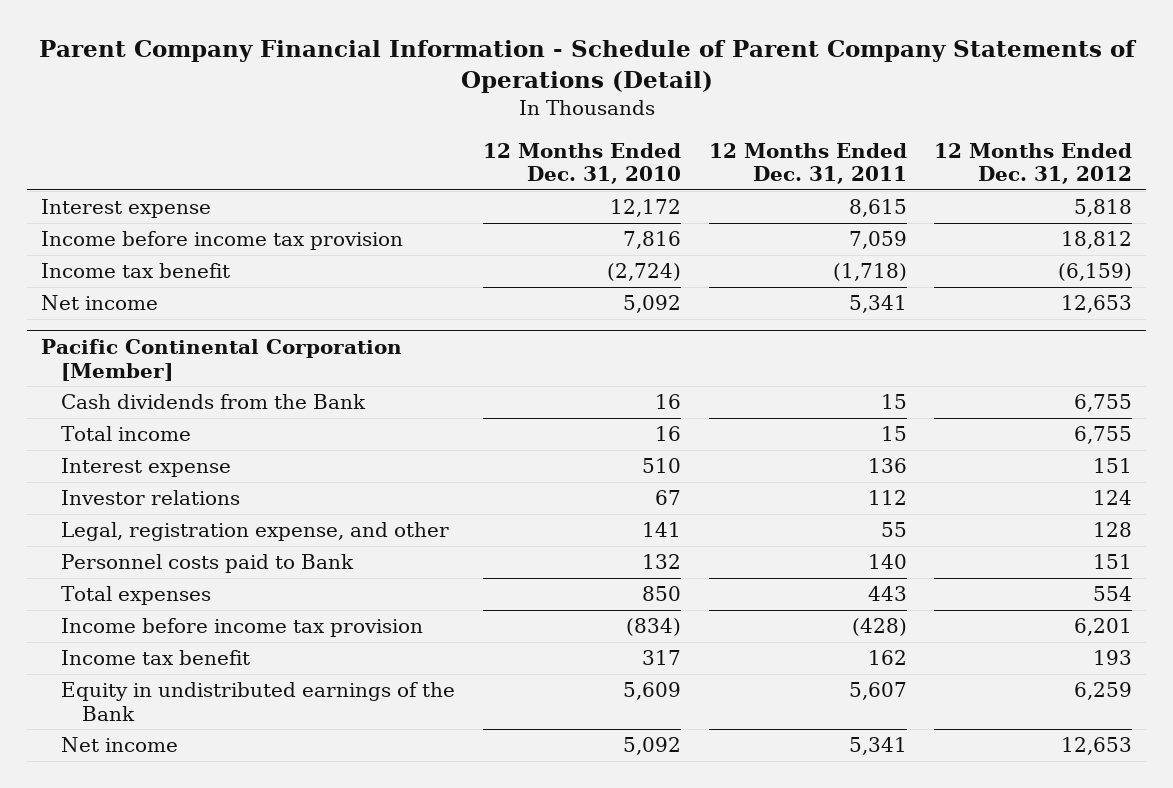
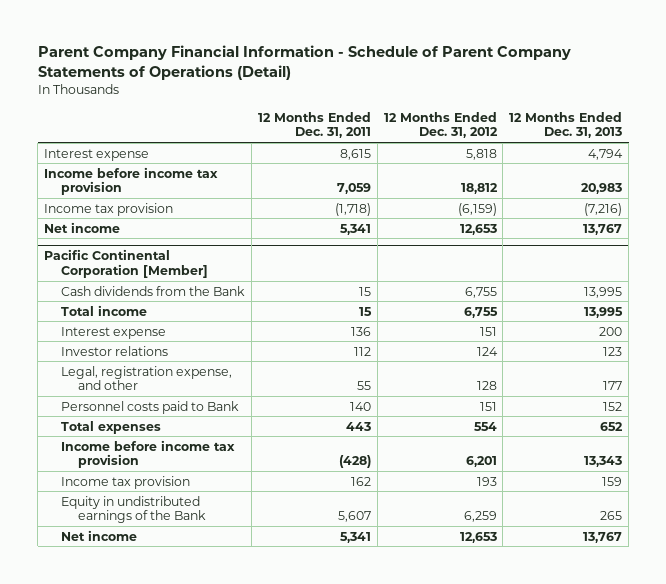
[482,142,681,185] 12 Months Ended Dec. 31, 2010 -> none
none -> [509,111,623,139] 12 Months Ended Dec. 31, 2013
[40,263,230,279] Income tax benefit -> [43,202,173,216] Income tax provision
[61,650,251,666] Income tax benefit -> [60,475,190,489] Income tax provision

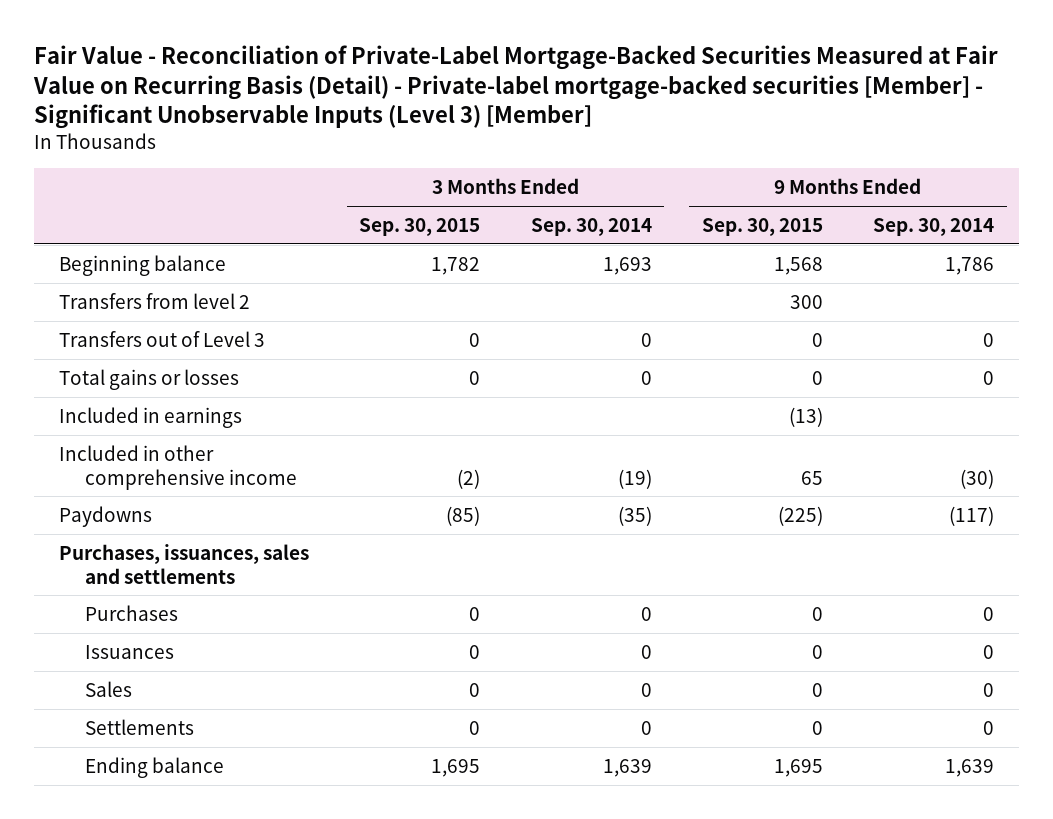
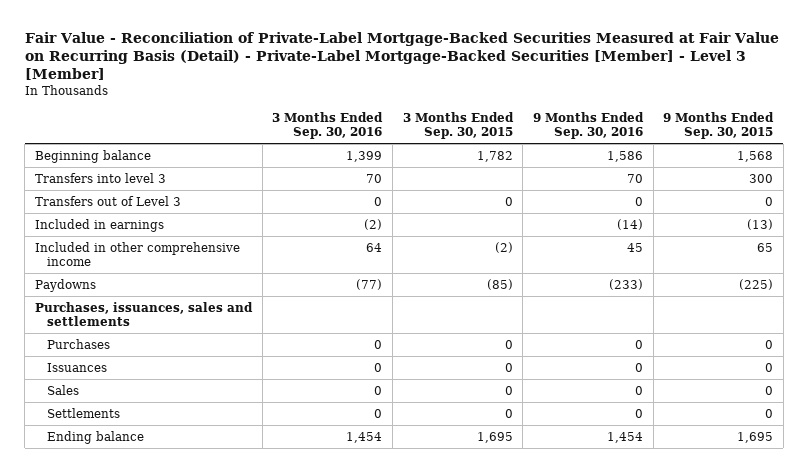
[33,44,999,130] Fair Value - Reconciliation of Private-Label Mortgage-Backed Securities Measured at Fair Value on Recurring Basis (Detail) - Private-label mortgage-backed securities [Member] - Significant Unobservable Inputs (Level 3) [Member] -> [24,31,779,81] Fair Value - Reconciliation of Private-Label Mortgage-Backed Securities Measured at Fair Value on Recurring Basis (Detail) - Private-Label Mortgage-Backed Securities [Member] - Level 3 [Member]
[530,217,652,236] Sep. 30, 2014 -> none
[873,217,995,236] Sep. 30, 2014 -> none
none -> [272,112,384,140] 3 Months Ended Sep. 30, 2016
none -> [532,112,644,140] 9 Months Ended Sep. 30, 2016
[59,292,251,309] Transfers from level 2 -> [34,172,166,183] Transfers into level 3
[59,368,240,390] Total gains or losses -> none

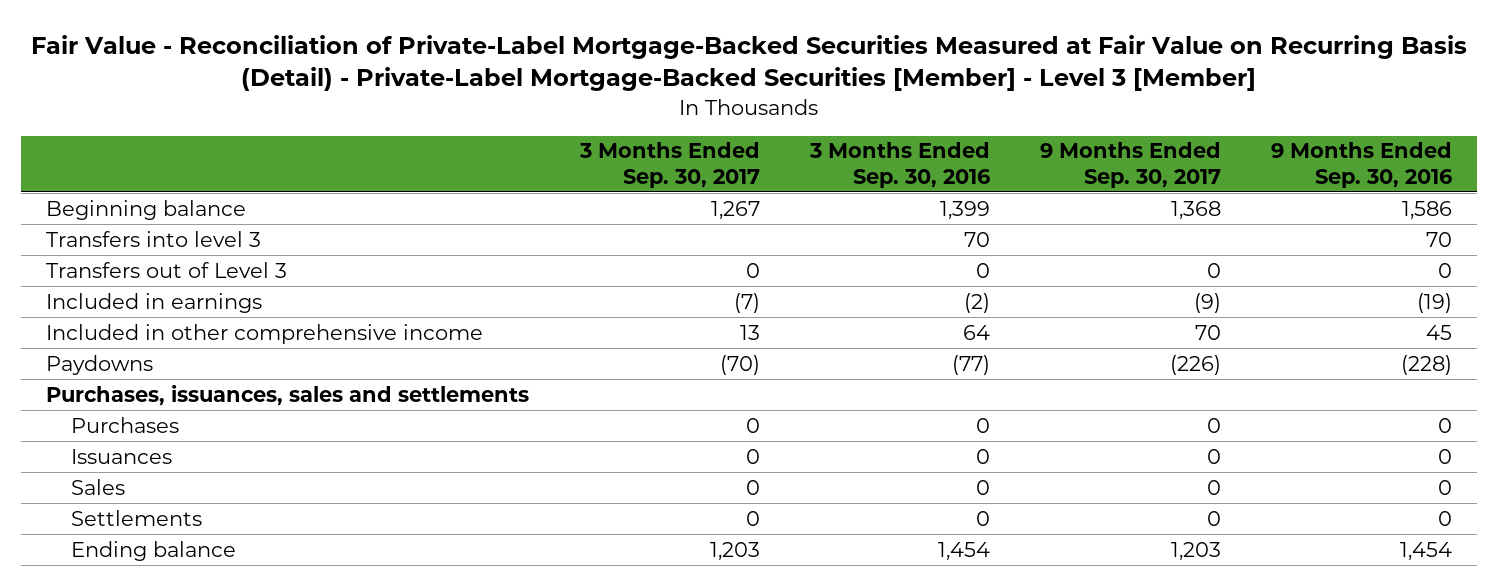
[402,112,514,140] 3 Months Ended Sep. 30, 2015 -> none
[663,112,775,140] 9 Months Ended Sep. 30, 2015 -> none
none -> [578,142,760,188] 3 Months Ended Sep. 30, 2017
none -> [1040,142,1222,188] 9 Months Ended Sep. 30, 2017
[616,218,643,230] (14) -> [1417,292,1453,313] (19)
[608,278,643,290] (233) -> [1401,354,1453,375] (228)

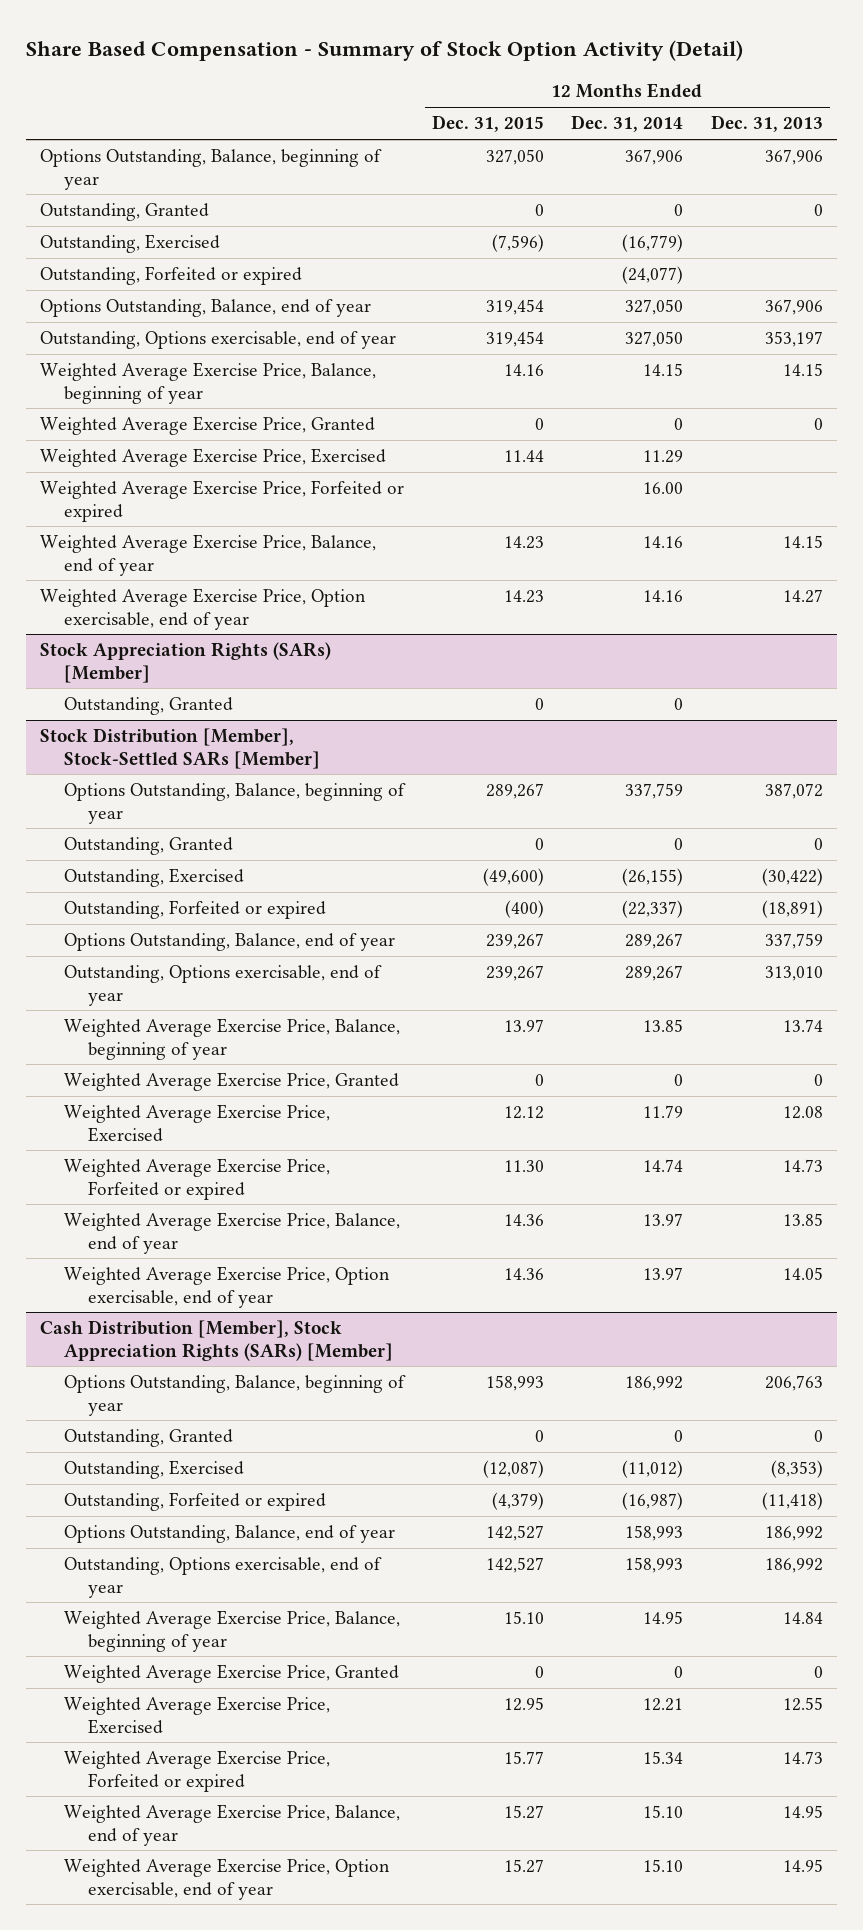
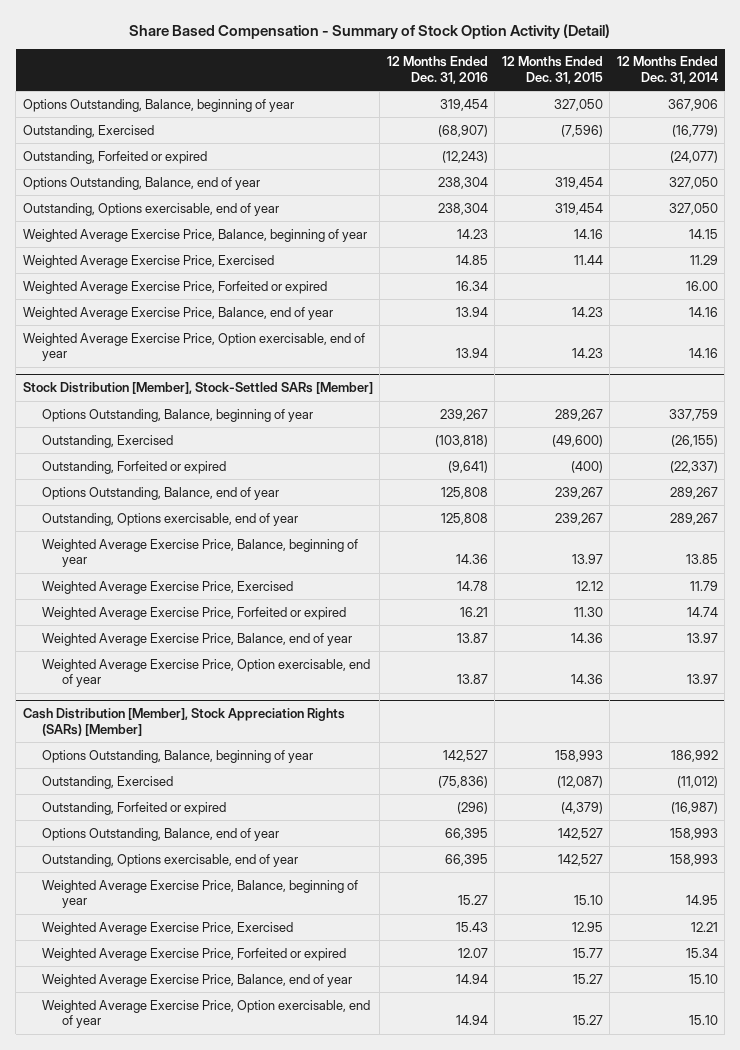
[711,115,824,133] Dec. 31, 2013 -> none
none -> [386,56,488,84] 12 Months Ended Dec. 31, 2016
[40,203,210,222] Outstanding, Granted -> none
[40,416,376,436] Weighted Average Exercise Price, Granted -> none
[40,642,332,683] Stock Appreciation Rights (SARs) [Member] -> none
[64,697,234,716] Outstanding, Granted -> none
[64,837,234,856] Outstanding, Granted -> none
[64,1072,400,1092] Weighted Average Exercise Price, Granted -> none
[64,1429,234,1448] Outstanding, Granted -> none
[64,1664,400,1684] Weighted Average Exercise Price, Granted -> none

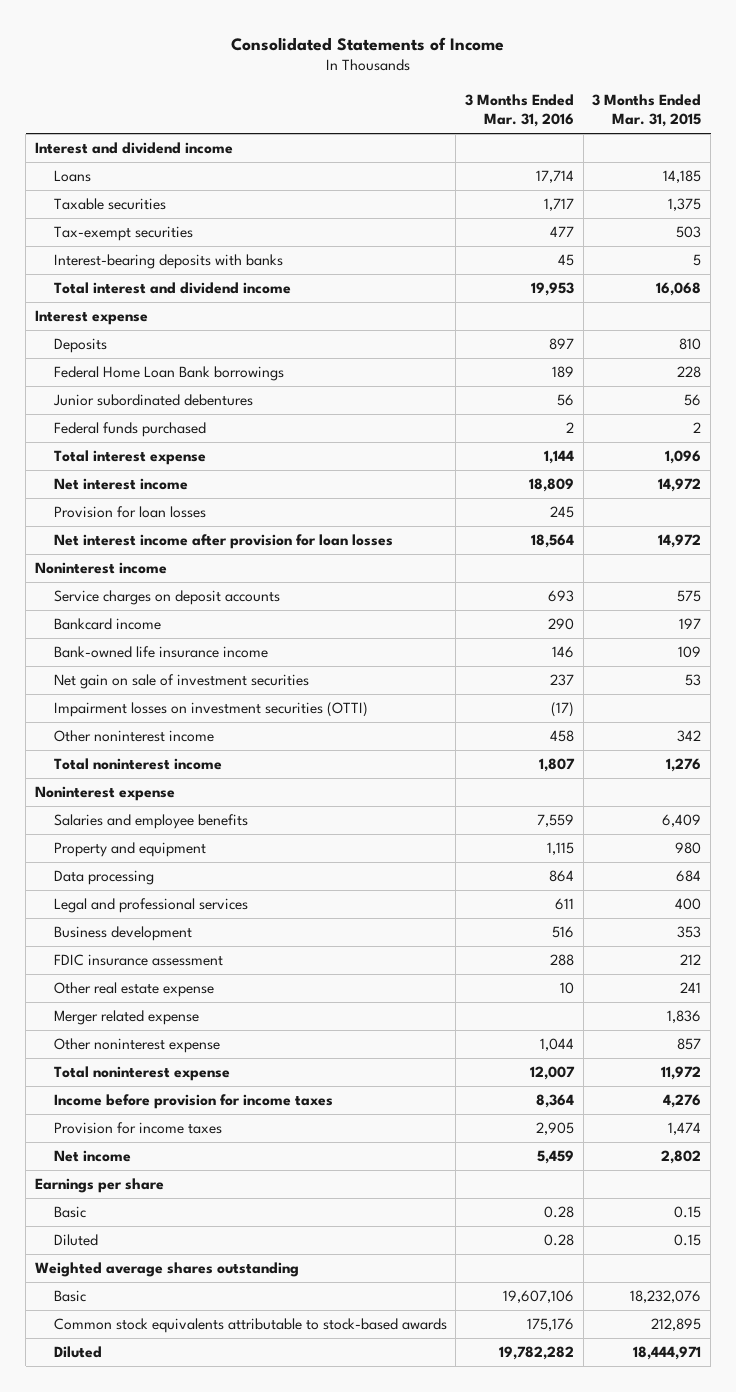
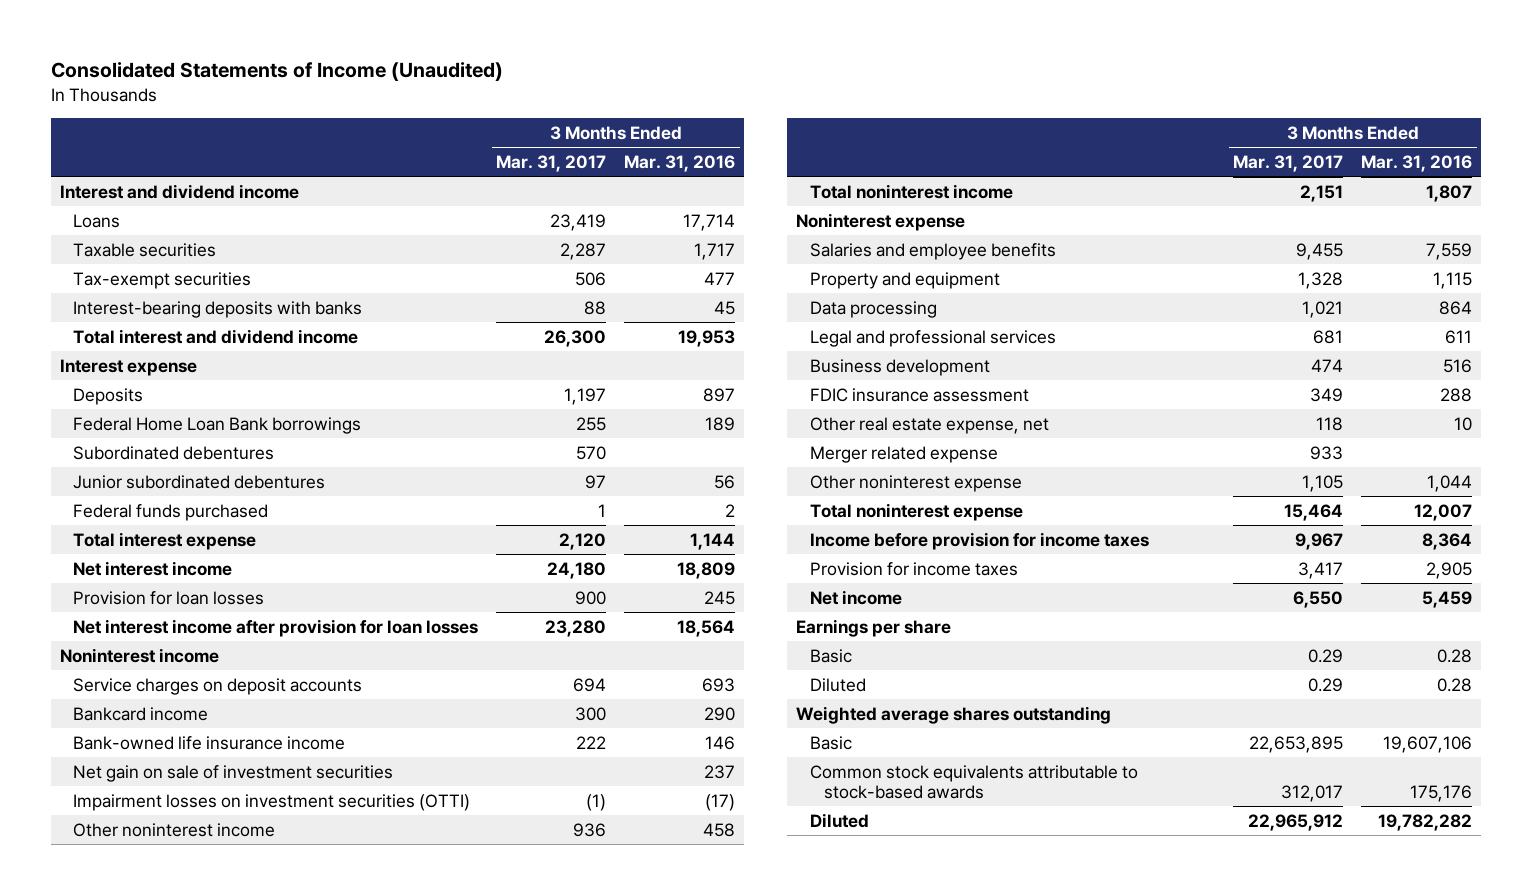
[231,36,505,51] Consolidated Statements of Income -> [50,62,503,82] Consolidated Statements of Income (Unaudited)
[592,93,702,128] 3 Months Ended Mar. 31, 2015 -> none
none -> [496,154,607,172] Mar. 31, 2017
none -> [73,445,275,460] Subordinated debentures
[53,982,214,998] Other real estate expense -> [810,416,1050,434] Other real estate expense, net

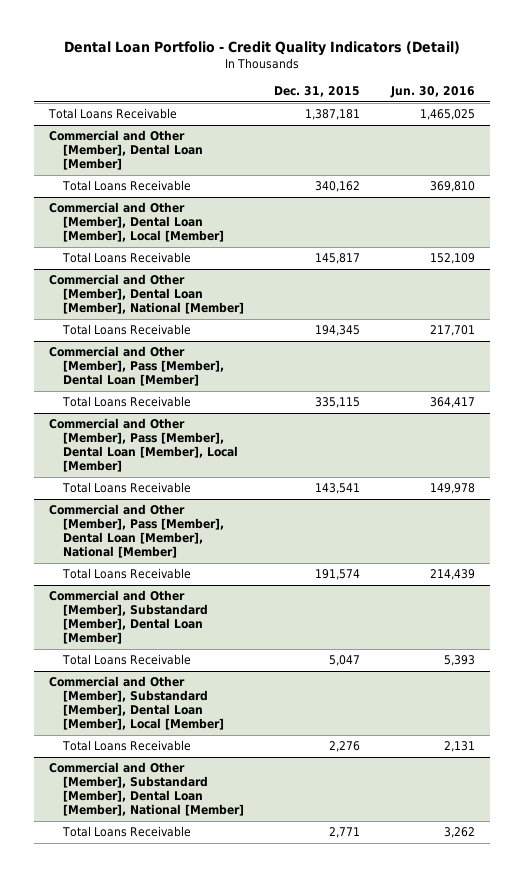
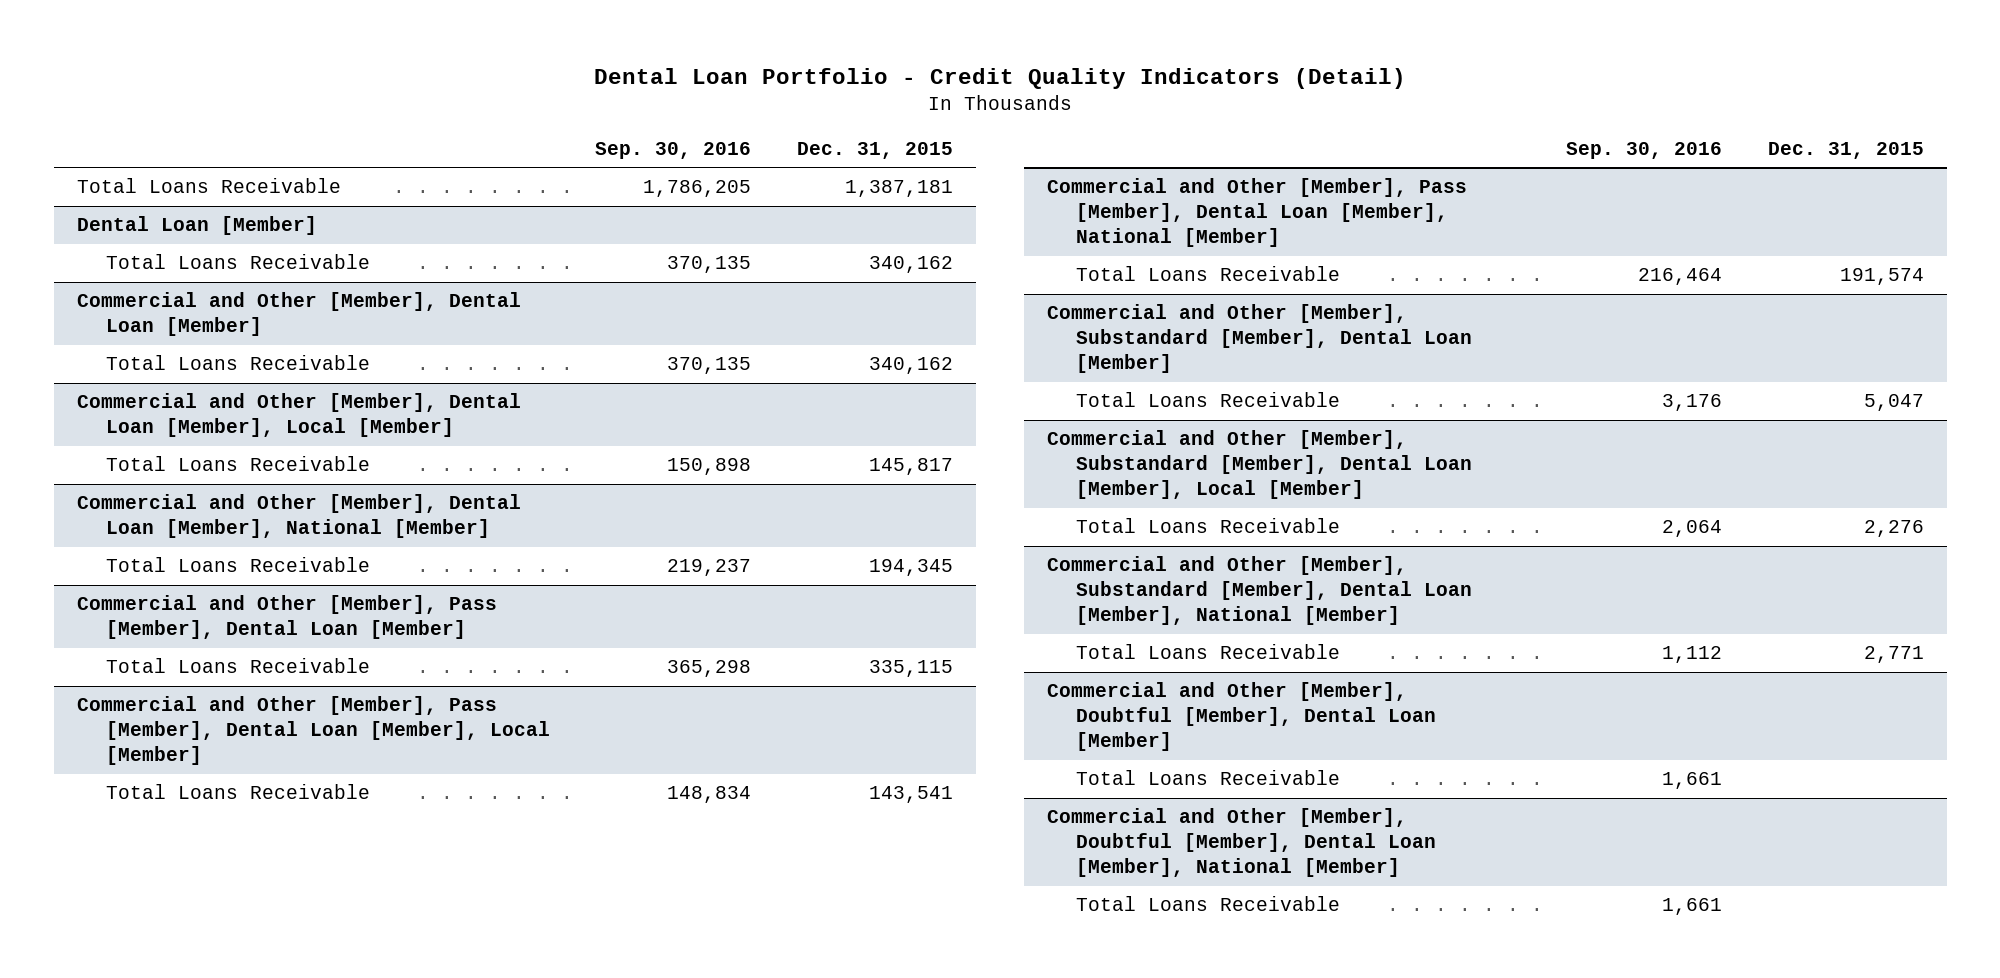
[389,86,475,99] Jun. 30, 2016 -> none
none -> [595,141,752,159] Sep. 30, 2016
none -> [76,216,317,236] Dental Loan [Member]
none -> [105,254,370,270] Total Loans Receivable
none -> [1047,682,1437,752] Commercial and Other [Member], Doubtful [Member], Dental Loan [Member]
none -> [1076,770,1341,786] Total Loans Receivable
none -> [1047,808,1437,878] Commercial and Other [Member], Doubtful [Member], Dental Loan [Member], National [Member]
none -> [1076,896,1341,912] Total Loans Receivable

